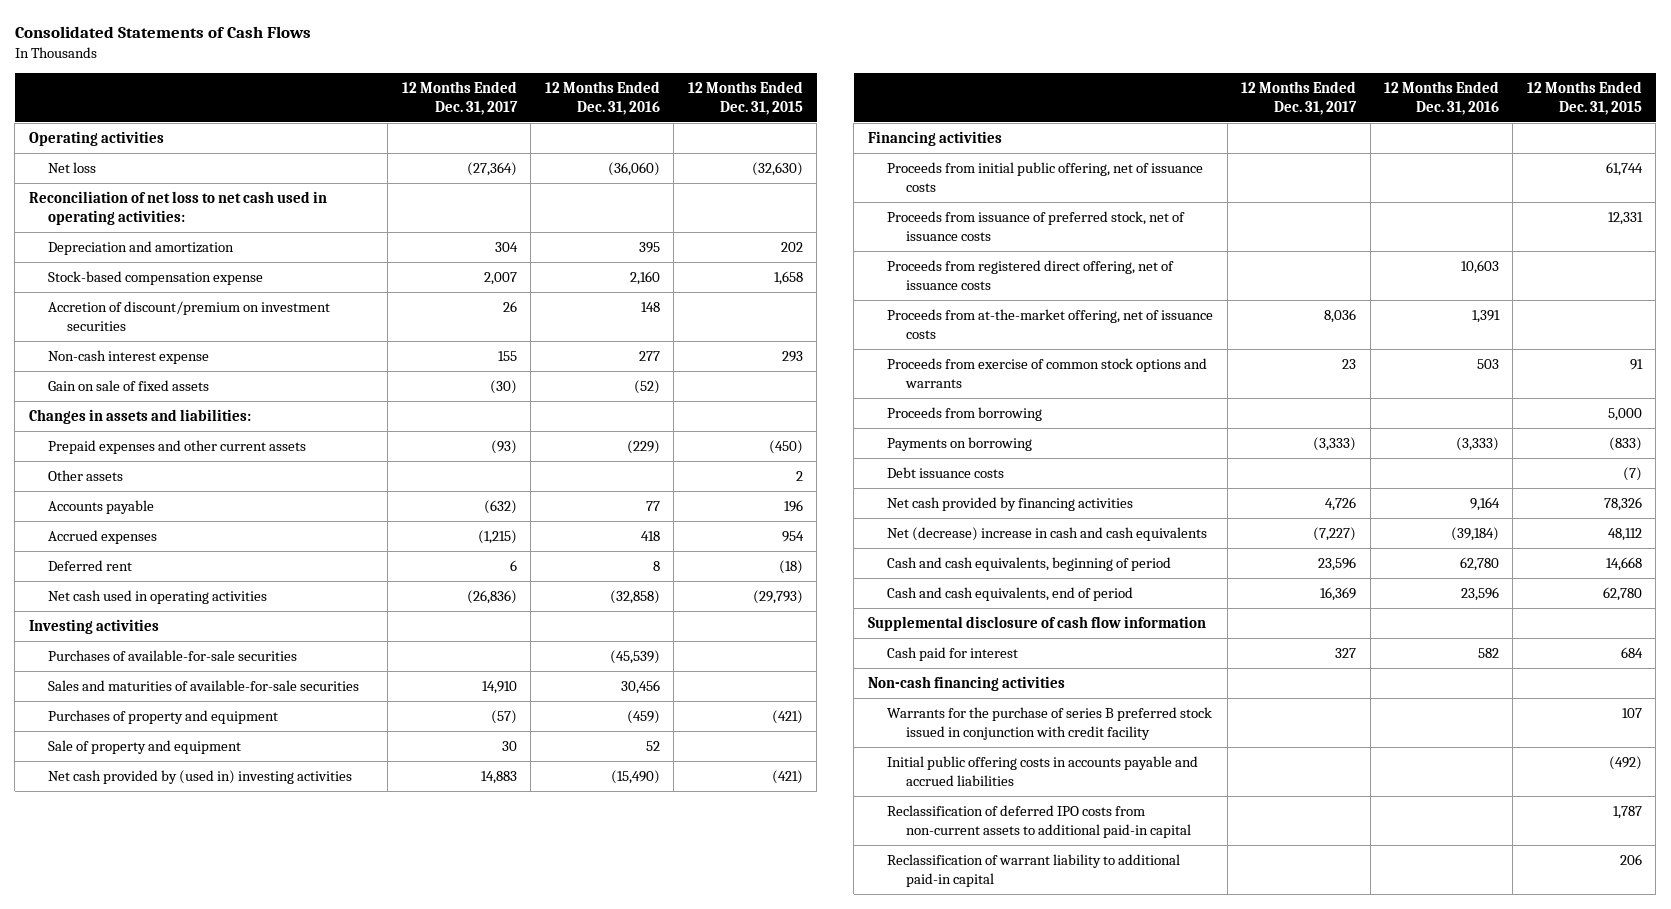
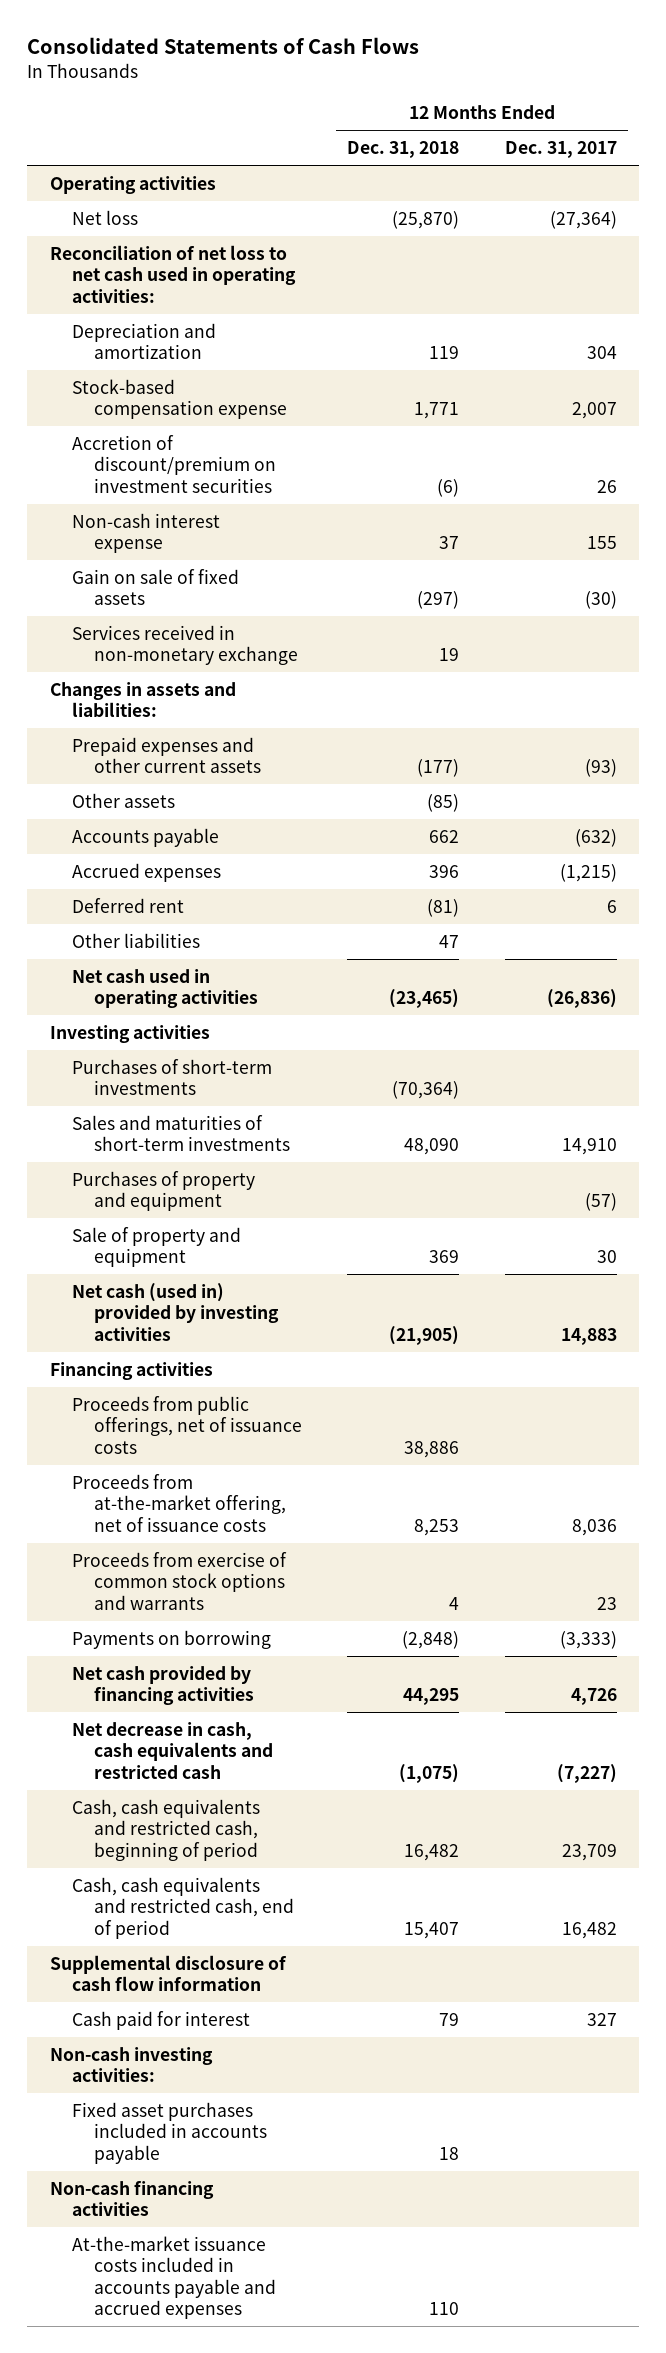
[544,80,660,115] 12 Months Ended Dec. 31, 2016 -> none
[687,80,803,115] 12 Months Ended Dec. 31, 2015 -> none
none -> [347,140,460,158] Dec. 31, 2018
none -> [71,624,298,666] Services received in non-monetary exchange
none -> [71,932,200,948] Other liabilities
[47,649,297,661] Purchases of available-for-sale securities -> none
none -> [71,1058,272,1096] Purchases of short-term investments
[47,679,359,691] Sales and maturities of available-for-sale securities -> [71,1114,290,1152] Sales and maturities of short-term investments
[47,769,352,784] Net cash provided by (used in) investing activities -> [71,1282,279,1341] Net cash (used in) provided by investing activities
[887,210,1186,242] Proceeds from issuance of preferred stock, net of issuance costs -> none
[887,259,1175,291] Proceeds from registered direct offering, net of issuance costs -> none
[887,161,1204,193] Proceeds from initial public offering, net of issuance costs -> [71,1395,302,1454] Proceeds from public offerings, net of issuance costs
[887,406,1043,421] Proceeds from borrowing -> none
[887,466,1005,478] Debt issuance costs -> none
[887,526,1208,541] Net (decrease) increase in cash and cash equivalents -> [71,1721,273,1779] Net decrease in cash, cash equivalents and restricted cash
[887,556,1172,571] Cash and cash equivalents, beginning of period -> [71,1798,260,1861] Cash, cash equivalents and restricted cash, beginning of period
[1318,556,1357,571] 23,596 -> [561,1843,617,1861] 23,709
[887,586,1134,601] Cash and cash equivalents, end of period -> [71,1876,294,1939] Cash, cash equivalents and restricted cash, end of period
[1320,586,1357,601] 16,369 -> [561,1921,617,1939] 16,482
none -> [49,2046,213,2083] Non-cash investing activities:
none -> [71,2101,267,2164] Fixed asset purchases included in accounts payable
[887,706,1213,741] Warrants for the purchase of series B preferred stock issued in conjunction with credit facility -> none
[887,755,1199,787] Initial public offering costs in accounts payable and accrued liabilities -> none
[887,804,1192,839] Reclassification of deferred IPO costs from non-current assets to additional paid-in capital -> none
[887,853,1181,888] Reclassification of warrant liability to additional paid-in capital -> none
none -> [71,2235,276,2319] At-the-market issuance costs included in accounts payable and accrued expenses

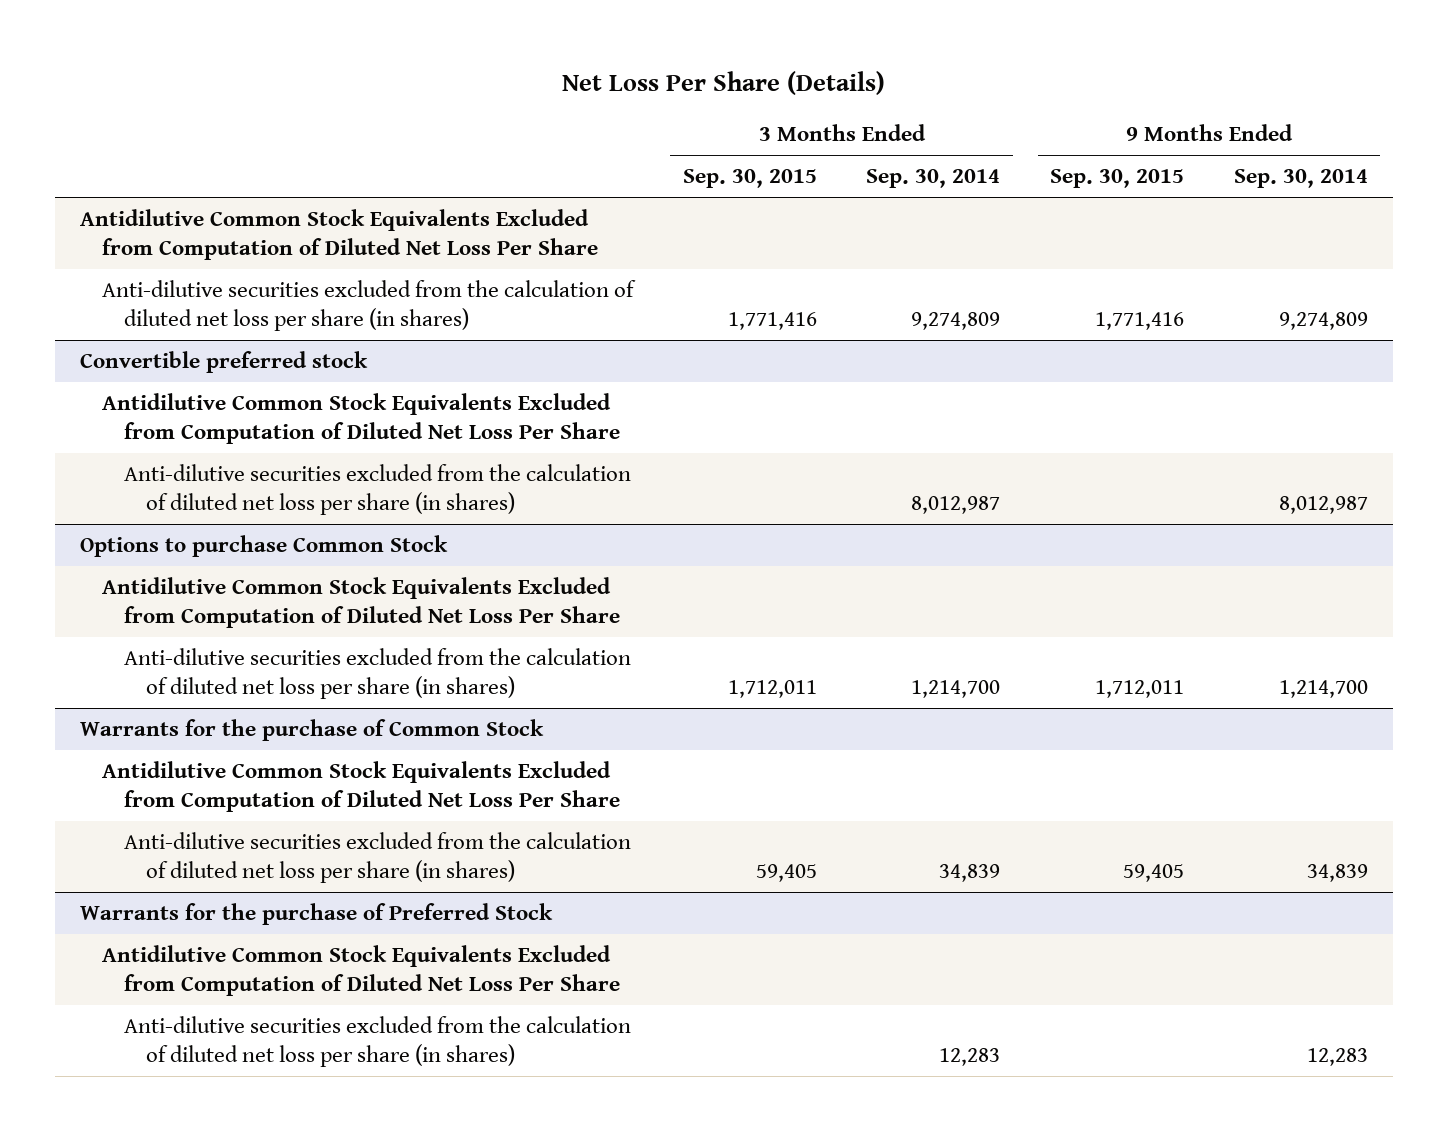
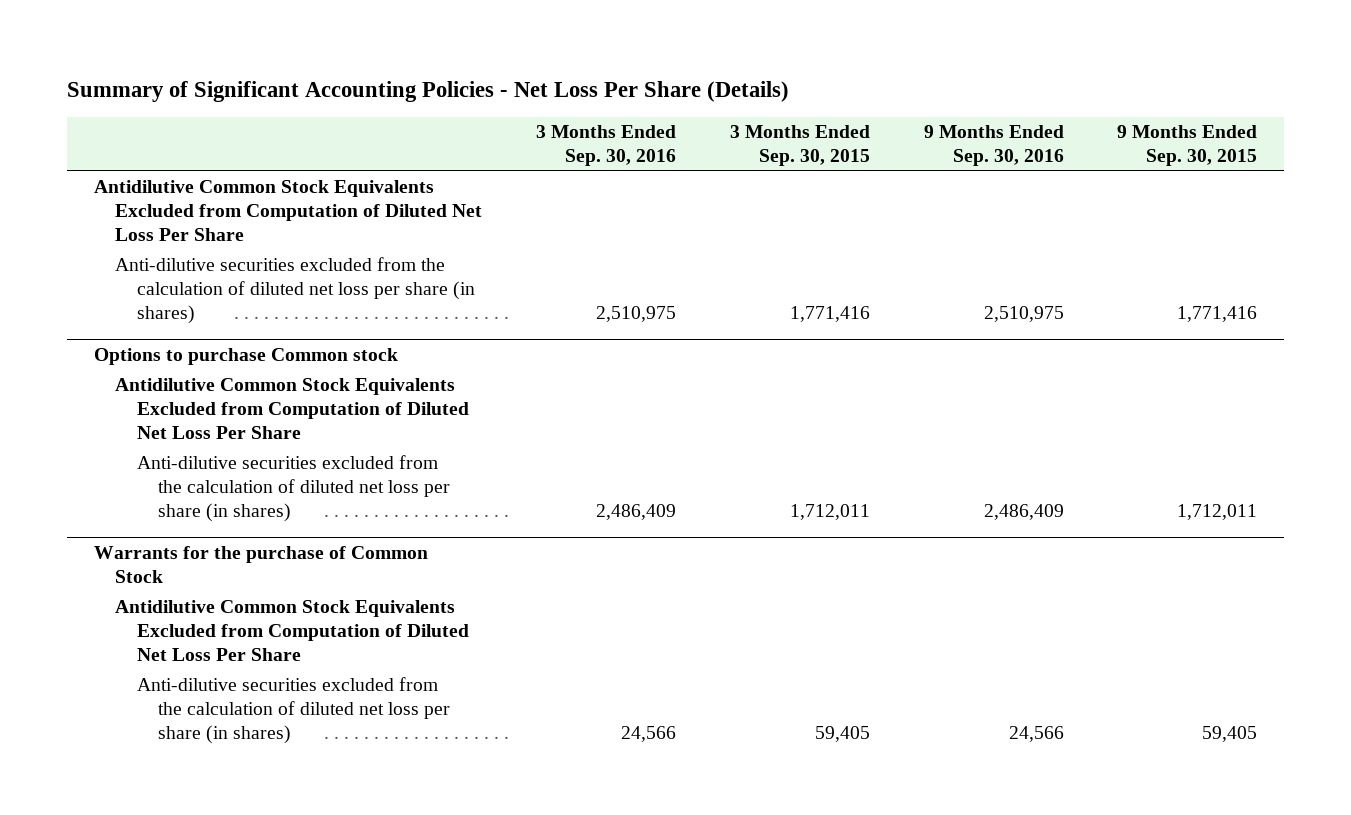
[562,70,886,95] Net Loss Per Share (Details) -> [67,81,790,103] Summary of Significant Accounting Policies - Net Loss Per Share (Details)
[866,169,1001,189] Sep. 30, 2014 -> none
[1233,169,1368,189] Sep. 30, 2014 -> none
none -> [536,125,677,167] 3 Months Ended Sep. 30, 2016
none -> [923,125,1064,167] 9 Months Ended Sep. 30, 2016
[80,351,369,374] Convertible preferred stock -> none
[102,393,621,445] Antidilutive Common Stock Equivalents Excluded from Computation of Diluted Net Loss Per Share -> none
[124,464,632,516] Anti-dilutive securities excluded from the calculation of diluted net loss per share (in shares) -> none
[80,535,449,558] Options to purchase Common Stock -> [93,348,398,366] Options to purchase Common stock
[80,903,554,926] Warrants for the purchase of Preferred Stock -> none
[102,945,621,997] Antidilutive Common Stock Equivalents Excluded from Computation of Diluted Net Loss Per Share -> none
[124,1016,632,1068] Anti-dilutive securities excluded from the calculation of diluted net loss per share (in shares) -> none

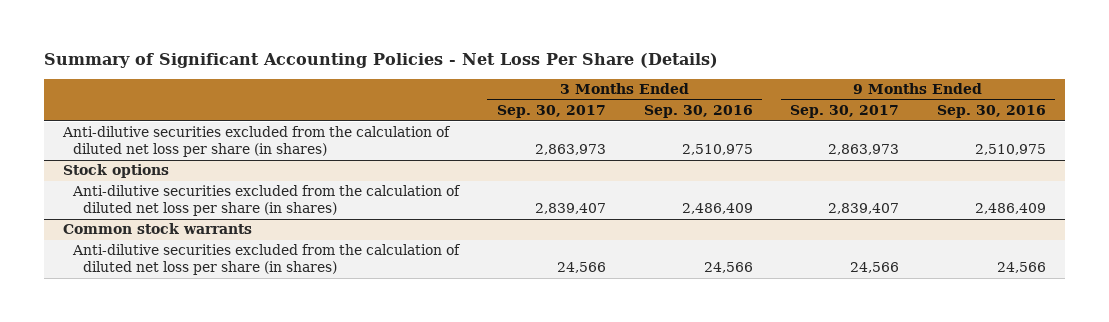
[729,125,870,167] 3 Months Ended Sep. 30, 2015 -> none
[1117,125,1258,167] 9 Months Ended Sep. 30, 2015 -> none
none -> [496,105,606,119] Sep. 30, 2017
none -> [790,105,900,119] Sep. 30, 2017
[93,180,483,241] Antidilutive Common Stock Equivalents Excluded from Computation of Diluted Net Loss Per Share -> none
[115,378,469,439] Antidilutive Common Stock Equivalents Excluded from Computation of Diluted Net Loss Per Share -> none
[93,348,398,366] Options to purchase Common stock -> [62,164,169,179] Stock options
[115,600,469,661] Antidilutive Common Stock Equivalents Excluded from Computation of Diluted Net Loss Per Share -> none
[93,546,428,584] Warrants for the purchase of Common Stock -> [62,223,252,235] Common stock warrants

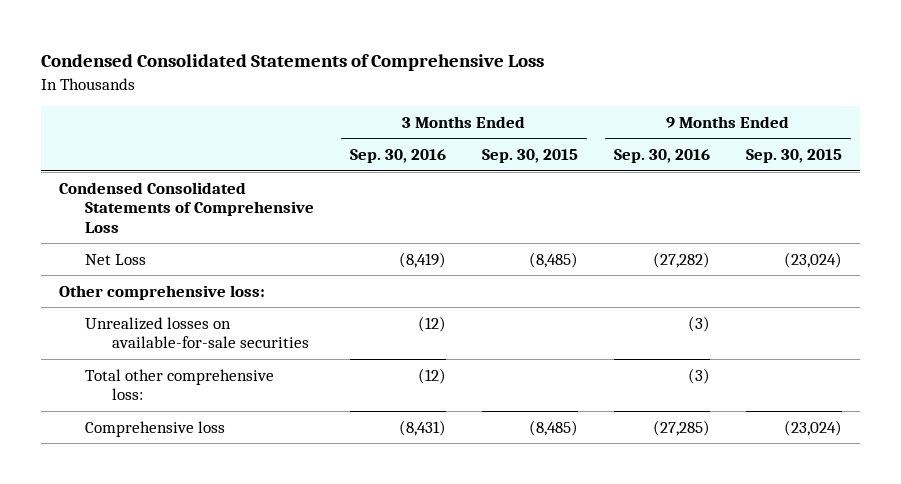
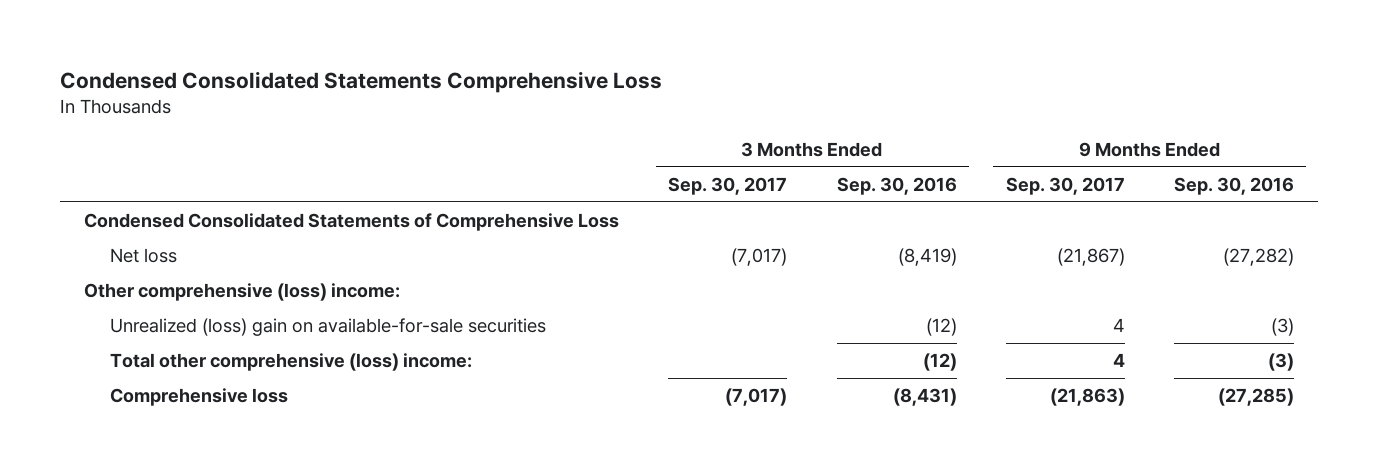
[41,54,545,72] Condensed Consolidated Statements of Comprehensive Loss -> [59,71,662,94] Condensed Consolidated Statements Comprehensive Loss
[482,149,579,164] Sep. 30, 2015 -> none
[745,149,842,164] Sep. 30, 2015 -> none
none -> [668,176,788,195] Sep. 30, 2017
none -> [1005,176,1125,195] Sep. 30, 2017
[85,253,147,265] Net Loss -> [109,247,177,263] Net loss
[59,284,266,300] Other comprehensive loss: -> [84,282,401,301] Other comprehensive (loss) income:
[85,316,309,349] Unrealized losses on available-for-sale securities -> [109,317,546,336] Unrealized (loss) gain on available-for-sale securities
[85,368,275,401] Total other comprehensive loss: -> [109,352,472,371] Total other comprehensive (loss) income:

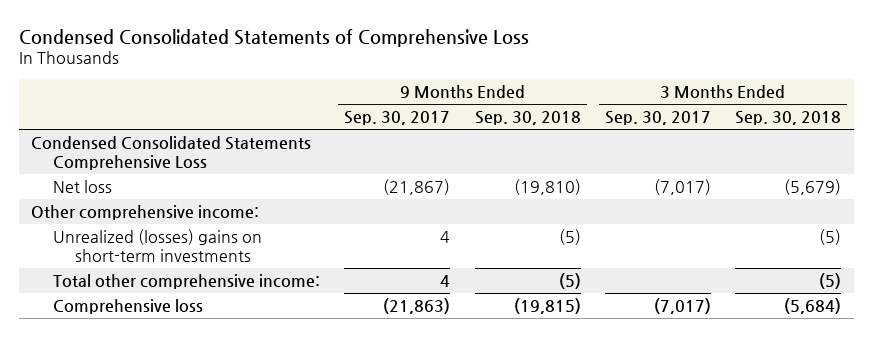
[59,71,662,94] Condensed Consolidated Statements Comprehensive Loss -> [18,28,529,47] Condensed Consolidated Statements of Comprehensive Loss
[836,176,957,195] Sep. 30, 2016 -> none
[1173,176,1294,195] Sep. 30, 2016 -> none
none -> [474,111,581,126] Sep. 30, 2018
none -> [735,111,842,126] Sep. 30, 2018
[84,212,620,231] Condensed Consolidated Statements of Comprehensive Loss -> [30,136,311,170] Condensed Consolidated Statements Comprehensive Loss
[84,282,401,301] Other comprehensive (loss) income: -> [30,205,259,221] Other comprehensive income:
[109,317,546,336] Unrealized (loss) gain on available-for-sale securities -> [53,229,263,262] Unrealized (losses) gains on short-term investments
[109,352,472,371] Total other comprehensive (loss) income: -> [53,274,321,290] Total other comprehensive income:

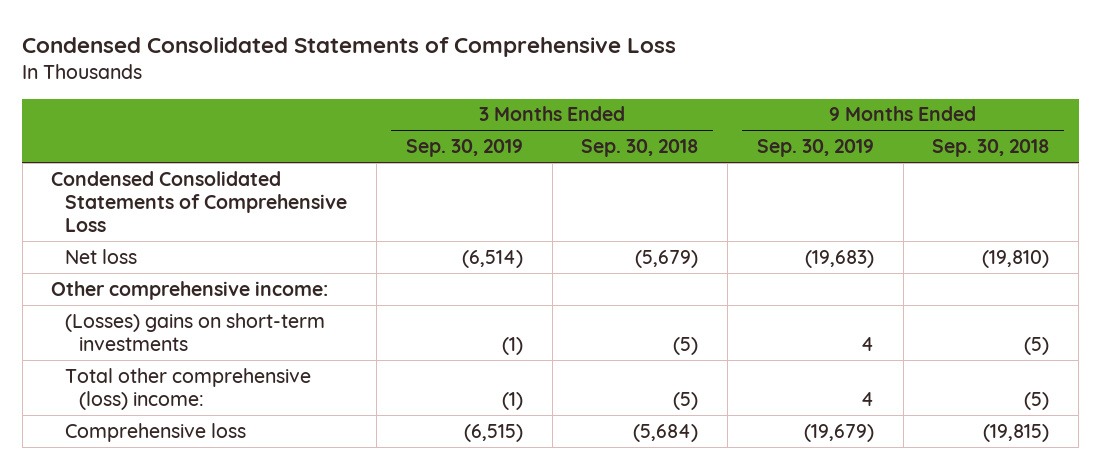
[344,111,451,126] Sep. 30, 2017 -> none
[605,111,712,126] Sep. 30, 2017 -> none
none -> [405,139,523,158] Sep. 30, 2019
none -> [756,139,874,158] Sep. 30, 2019
[30,136,311,170] Condensed Consolidated Statements Comprehensive Loss -> [51,170,348,233] Condensed Consolidated Statements of Comprehensive Loss
[53,229,263,262] Unrealized (losses) gains on short-term investments -> [65,312,326,352] (Losses) gains on short-term investments
[53,274,321,290] Total other comprehensive income: -> [65,367,312,411] Total other comprehensive (loss) income:

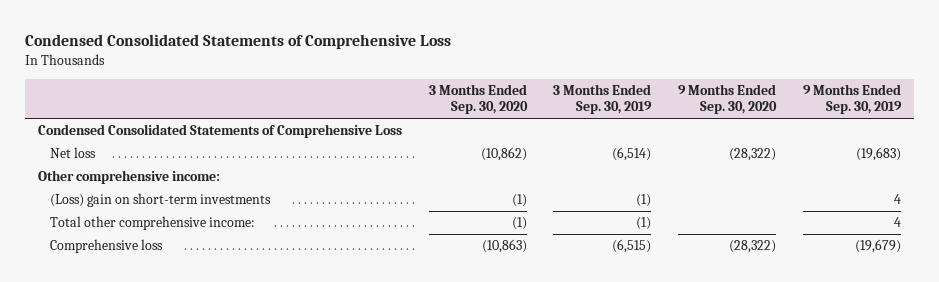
[581,139,699,158] Sep. 30, 2018 -> none
[932,139,1050,158] Sep. 30, 2018 -> none
none -> [428,83,528,115] 3 Months Ended Sep. 30, 2020
none -> [678,83,778,115] 9 Months Ended Sep. 30, 2020
[65,312,326,352] (Losses) gains on short-term investments -> [49,193,271,208] (Loss) gain on short-term investments
[65,367,312,411] Total other comprehensive (loss) income: -> [49,216,255,231] Total other comprehensive income:

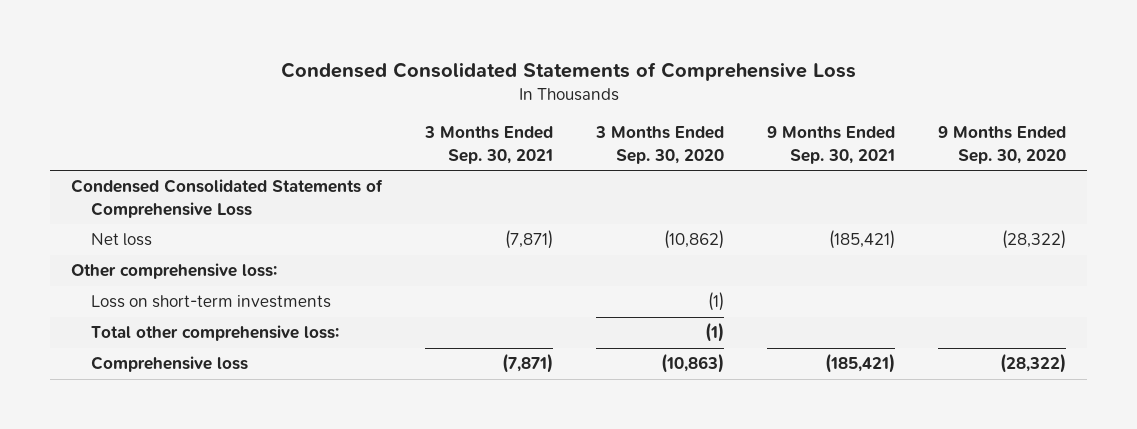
[553,83,653,115] 3 Months Ended Sep. 30, 2019 -> none
[802,83,902,115] 9 Months Ended Sep. 30, 2019 -> none
none -> [424,126,554,164] 3 Months Ended Sep. 30, 2021
none -> [767,126,896,164] 9 Months Ended Sep. 30, 2021
[37,170,220,185] Other comprehensive income: -> [71,263,278,280] Other comprehensive loss:
[49,193,271,208] (Loss) gain on short-term investments -> [90,295,331,309] Loss on short-term investments
[49,216,255,231] Total other comprehensive income: -> [90,325,339,342] Total other comprehensive loss:

